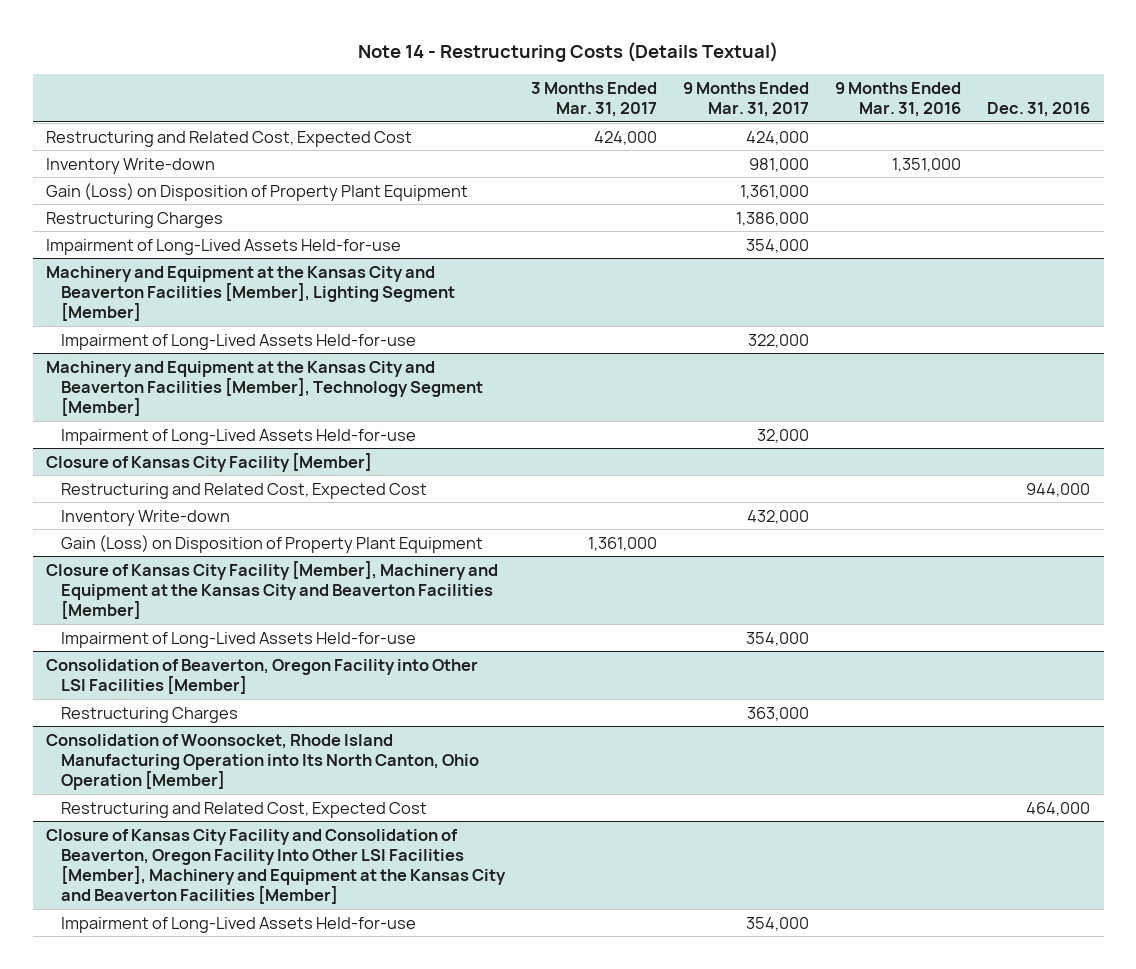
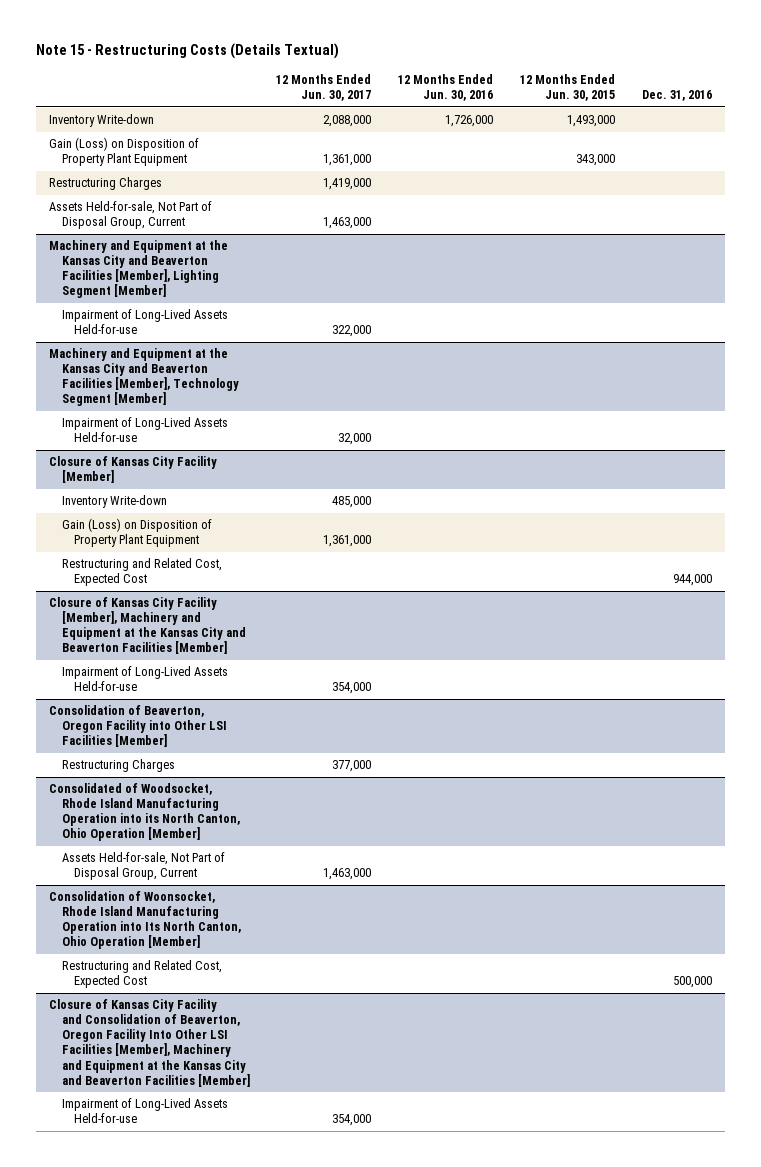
[358,42,779,63] Note 14 - Restructuring Costs (Details Textual) -> [35,43,339,60] Note 15 - Restructuring Costs (Details Textual)
[530,82,657,118] 3 Months Ended Mar. 31, 2017 -> none
[682,82,809,118] 9 Months Ended Mar. 31, 2017 -> none
[835,82,962,118] 9 Months Ended Mar. 31, 2016 -> none
none -> [276,74,372,102] 12 Months Ended Jun. 30, 2017
none -> [398,74,494,102] 12 Months Ended Jun. 30, 2016
none -> [520,74,616,102] 12 Months Ended Jun. 30, 2015
[46,130,413,147] Restructuring and Related Cost, Expected Cost -> none
[46,238,402,255] Impairment of Long-Lived Assets Held-for-use -> none
none -> [49,201,213,230] Assets Held-for-sale, Not Part of Disposal Group, Current
[60,482,427,499] Restructuring and Related Cost, Expected Cost -> [61,558,222,587] Restructuring and Related Cost, Expected Cost
none -> [49,783,240,842] Consolidated of Woodsocket, Rhode Island Manufacturing Operation into its North Canton, Ohio Operation [Member]
none -> [61,852,225,881] Assets Held-for-sale, Not Part of Disposal Group, Current
[1026,801,1091,816] 464,000 -> [672,976,712,989] 500,000

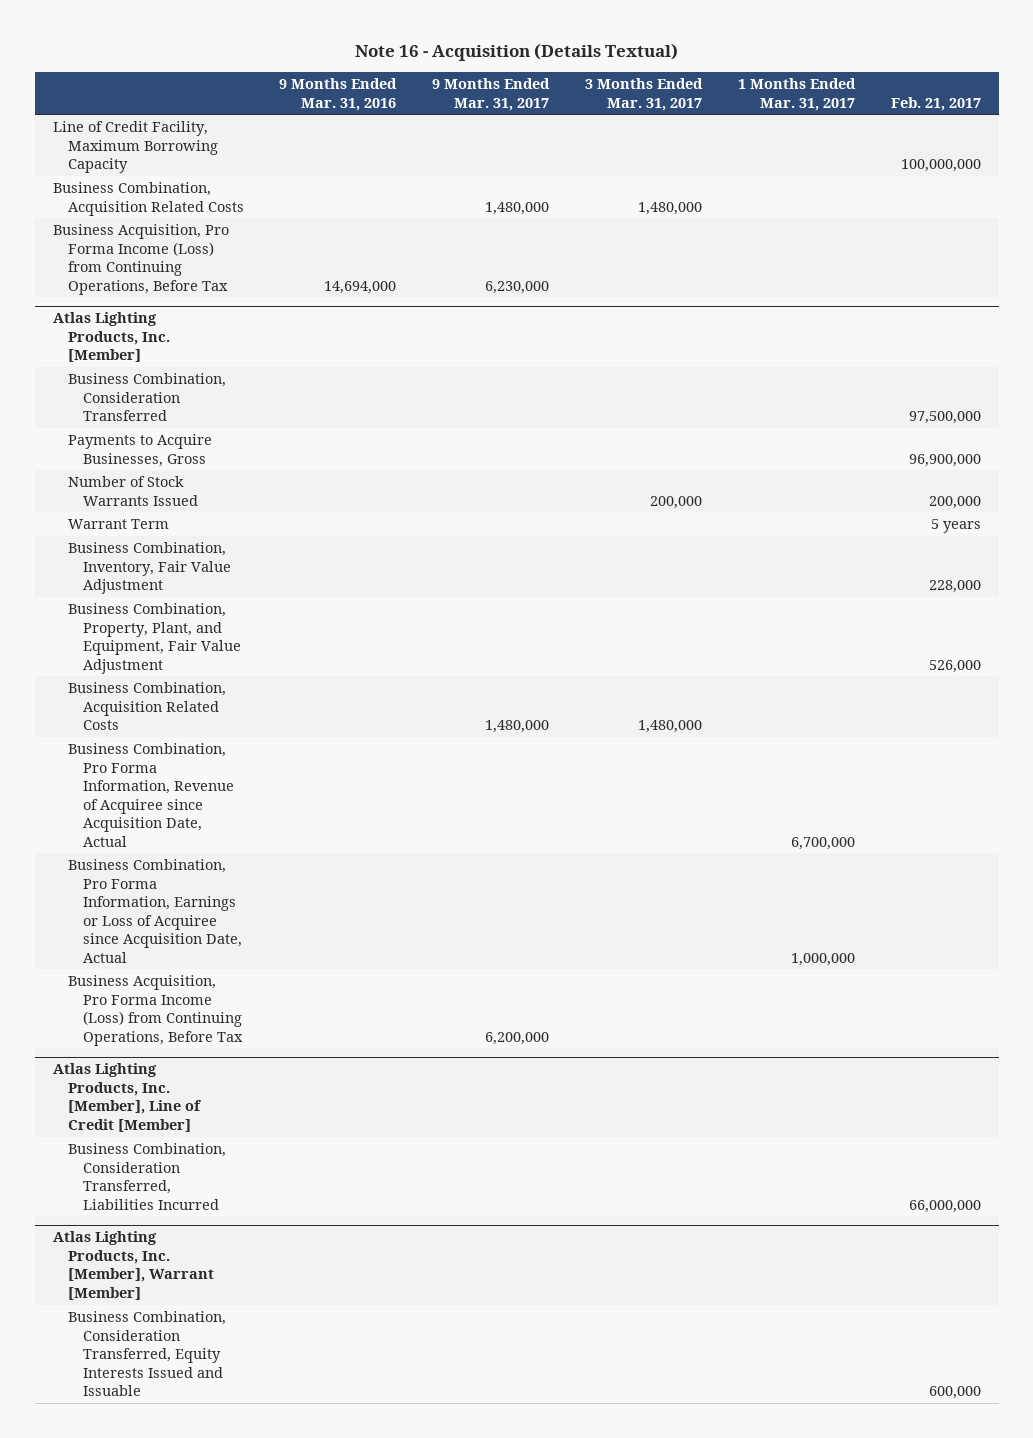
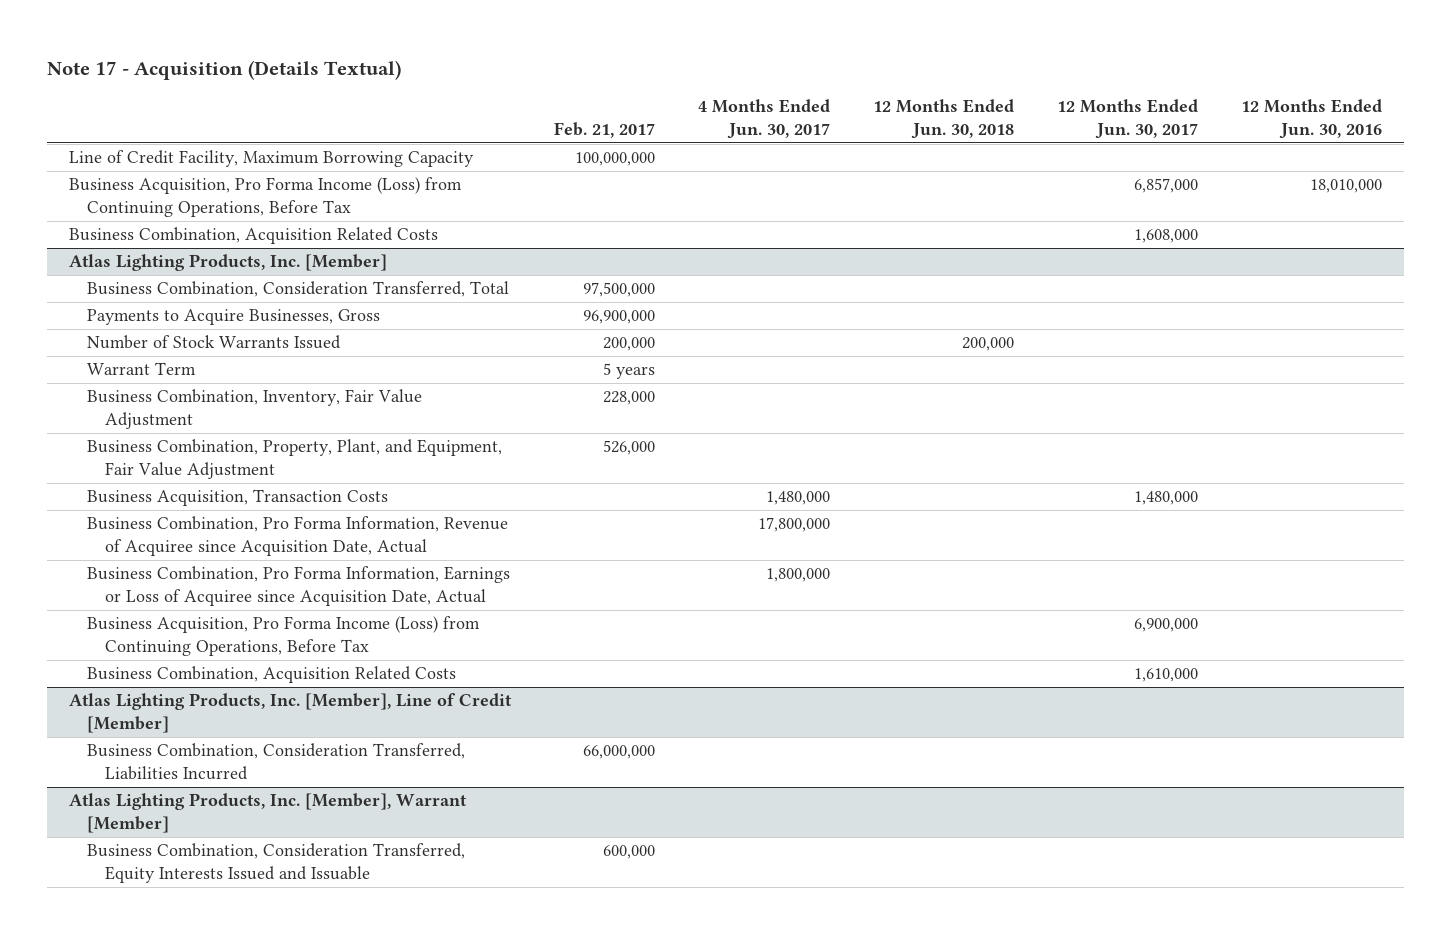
[354,43,678,62] Note 16 - Acquisition (Details Textual) -> [47,59,402,80] Note 17 - Acquisition (Details Textual)
[279,78,398,111] 9 Months Ended Mar. 31, 2016 -> none
[432,78,551,111] 9 Months Ended Mar. 31, 2017 -> none
[585,78,704,111] 3 Months Ended Mar. 31, 2017 -> none
[737,78,856,111] 1 Months Ended Mar. 31, 2017 -> none
none -> [697,99,830,139] 4 Months Ended Jun. 30, 2017
none -> [872,99,1014,139] 12 Months Ended Jun. 30, 2018
none -> [1056,99,1198,139] 12 Months Ended Jun. 30, 2017
none -> [1241,99,1383,139] 12 Months Ended Jun. 30, 2016
[52,182,244,216] Business Combination, Acquisition Related Costs -> [68,227,438,245] Business Combination, Acquisition Related Costs
[67,373,226,422] Business Combination, Consideration Transferred -> [86,281,509,298] Business Combination, Consideration Transferred, Total
none -> [86,489,388,507] Business Acquisition, Transaction Costs
[67,682,226,731] Business Combination, Acquisition Related Costs -> [86,666,456,684] Business Combination, Acquisition Related Costs

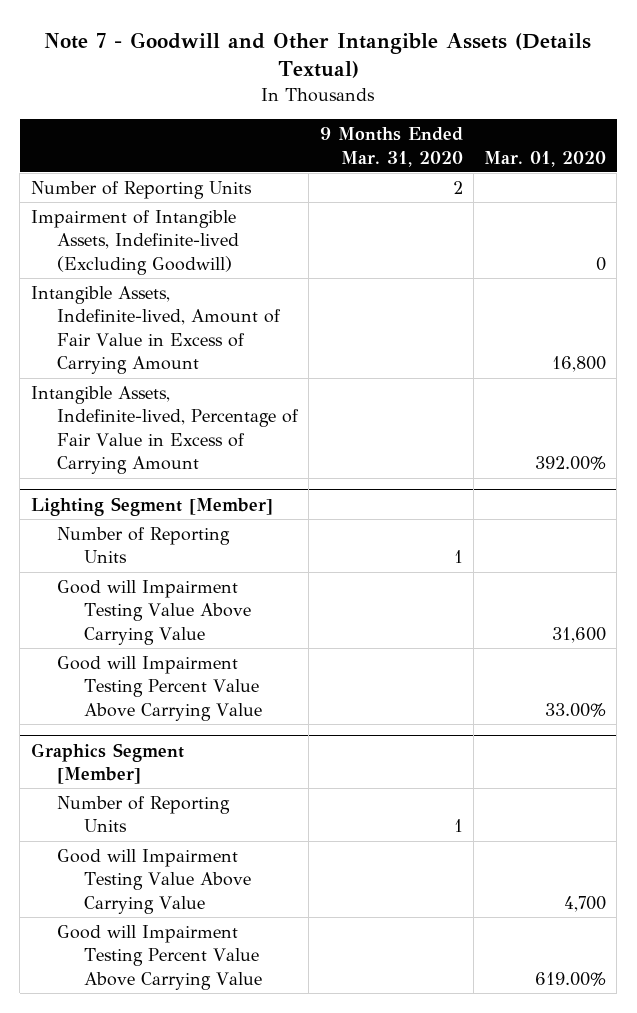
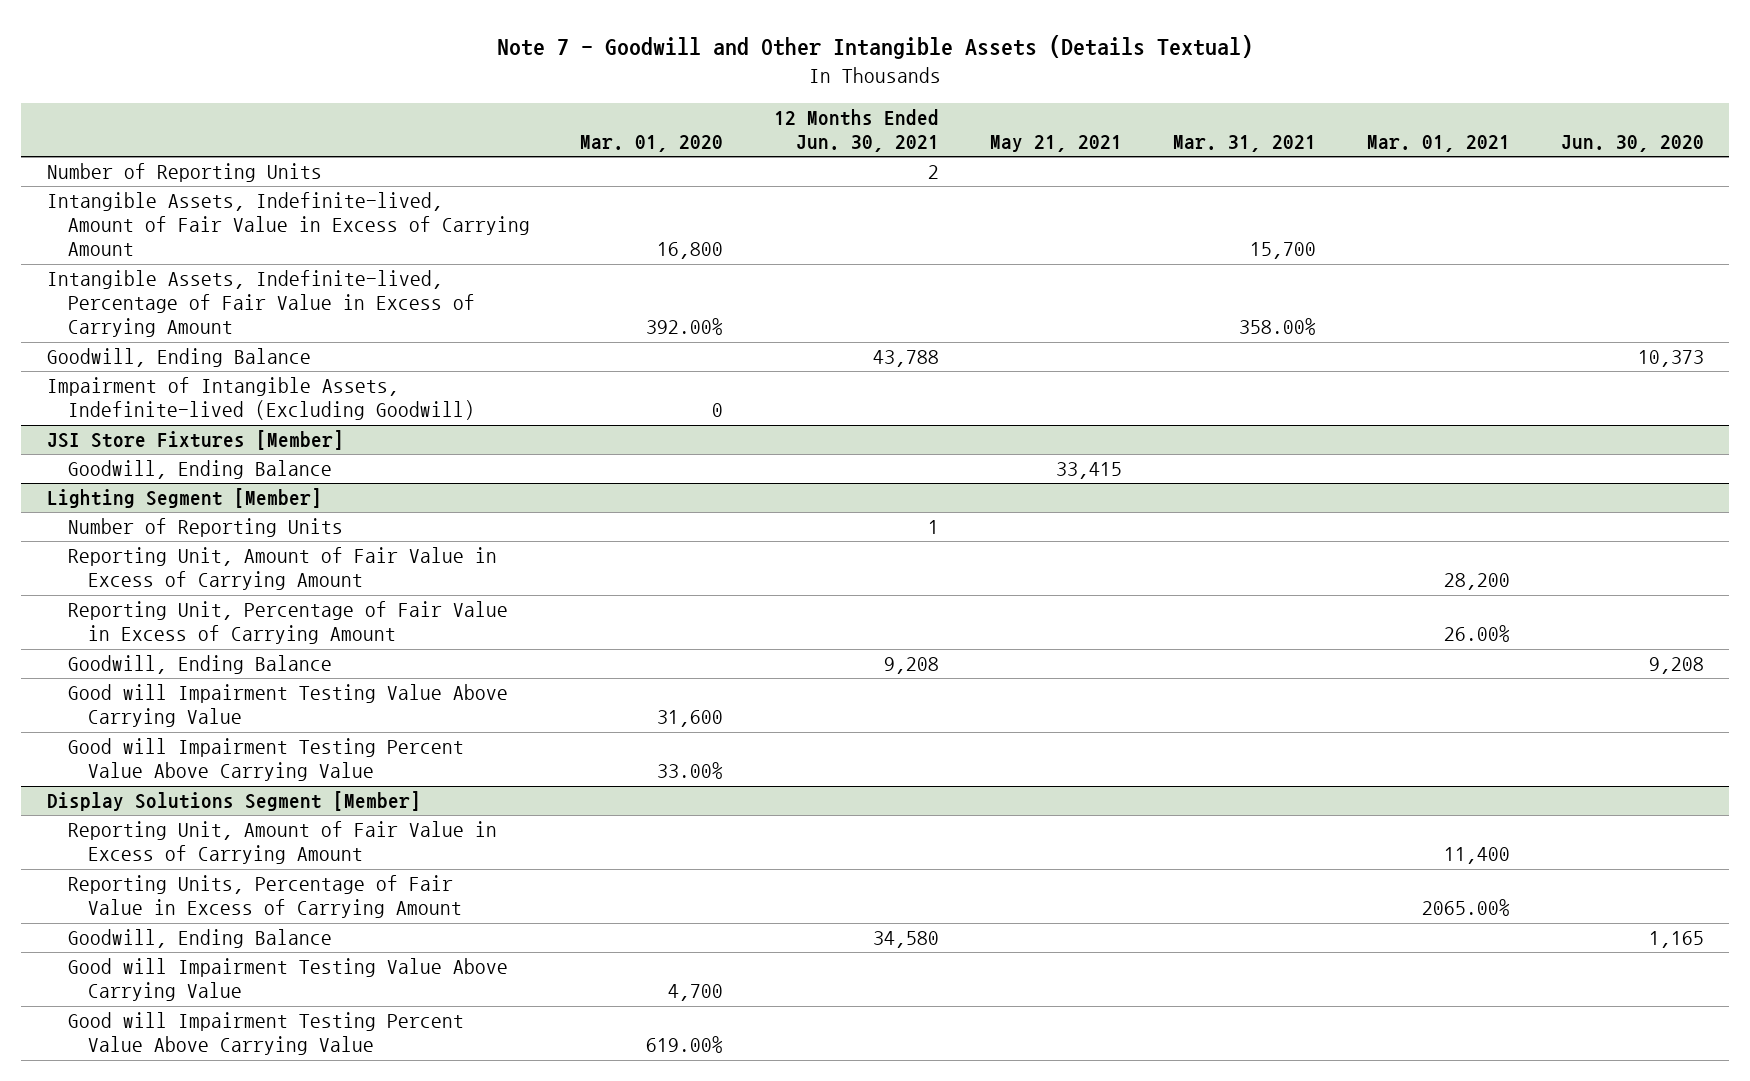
[319,126,463,167] 9 Months Ended Mar. 31, 2020 -> none
none -> [774,109,940,153] 12 Months Ended Jun. 30, 2021
none -> [990,135,1123,153] May 21, 2021
none -> [1172,135,1316,153] Mar. 31, 2021
none -> [1366,135,1510,153] Mar. 01, 2021
none -> [1560,135,1704,153] Jun. 30, 2020
none -> [46,348,311,368] Goodwill, Ending Balance
[30,209,240,275] Impairment of Intangible Assets, Indefinite-lived (Excluding Goodwill) -> [46,377,475,421] Impairment of Intangible Assets, Indefinite-lived (Excluding Goodwill)
none -> [46,430,344,451] JSI Store Fixtures [Member]
none -> [67,460,332,480] Goodwill, Ending Balance
none -> [67,547,497,591] Reporting Unit, Amount of Fair Value in Excess of Carrying Amount
none -> [67,601,508,645] Reporting Unit, Percentage of Fair Value in Excess of Carrying Amount
none -> [67,655,332,675] Goodwill, Ending Balance
[57,795,231,833] Number of Reporting Units -> none
[30,742,184,785] Graphics Segment [Member] -> [46,791,421,812] Display Solutions Segment [Member]
none -> [67,821,497,865] Reporting Unit, Amount of Fair Value in Excess of Carrying Amount
none -> [67,875,463,919] Reporting Units, Percentage of Fair Value in Excess of Carrying Amount
none -> [67,929,332,949] Goodwill, Ending Balance

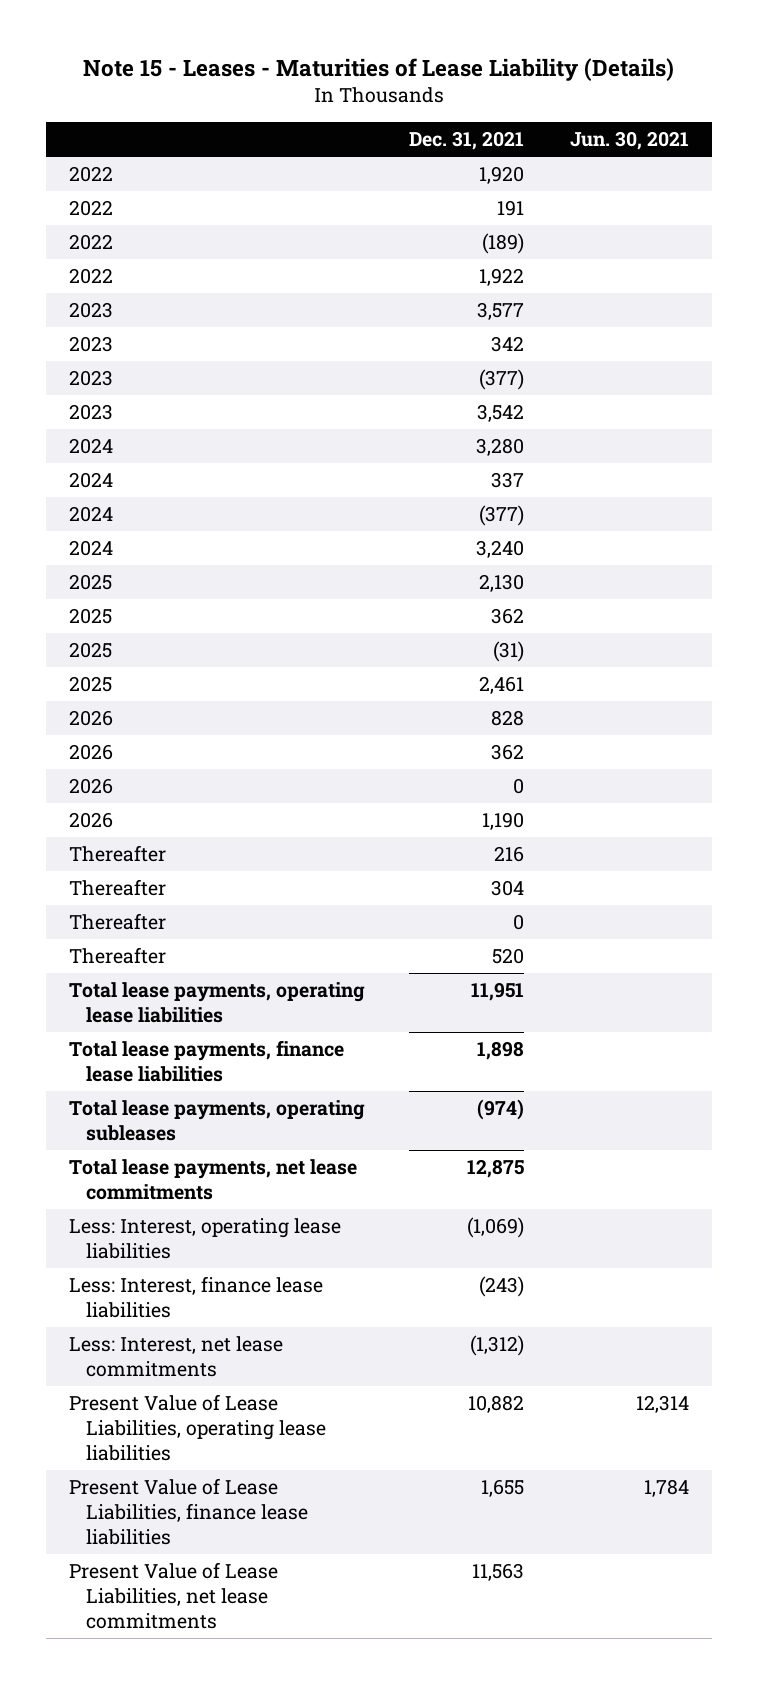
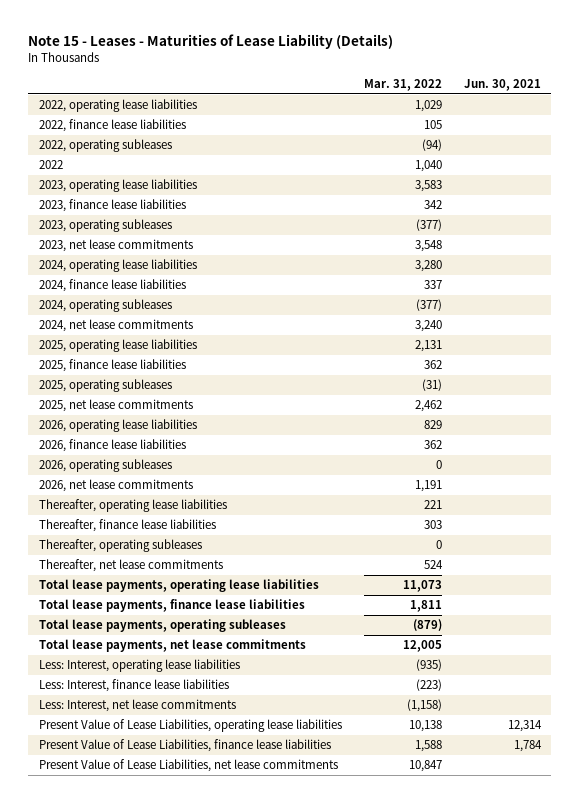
[409,131,525,151] Dec. 31, 2021 -> none
none -> [363,79,442,92] Mar. 31, 2022
[68,166,113,183] 2022 -> [39,99,198,113] 2022, operating lease liabilities
[68,200,113,217] 2022 -> [39,119,187,133] 2022, finance lease liabilities
[68,234,113,251] 2022 -> [39,139,173,153] 2022, operating subleases
[68,302,113,319] 2023 -> [39,179,198,193] 2023, operating lease liabilities
[68,336,113,353] 2023 -> [39,199,187,213] 2023, finance lease liabilities
[68,370,113,387] 2023 -> [39,219,173,233] 2023, operating subleases
[68,404,113,421] 2023 -> [39,239,194,253] 2023, net lease commitments
[68,438,113,455] 2024 -> [39,259,198,273] 2024, operating lease liabilities
[68,472,113,489] 2024 -> [39,279,187,293] 2024, finance lease liabilities
[68,506,113,523] 2024 -> [39,299,173,313] 2024, operating subleases
[68,540,113,557] 2024 -> [39,319,194,333] 2024, net lease commitments
[68,574,112,591] 2025 -> [39,339,198,353] 2025, operating lease liabilities
[68,608,112,625] 2025 -> [39,359,187,373] 2025, finance lease liabilities
[68,642,112,659] 2025 -> [39,379,173,393] 2025, operating subleases
[68,676,112,693] 2025 -> [39,399,194,413] 2025, net lease commitments
[68,710,113,727] 2026 -> [39,419,198,433] 2026, operating lease liabilities
[68,744,113,761] 2026 -> [39,439,187,453] 2026, finance lease liabilities
[68,778,113,795] 2026 -> [39,459,173,473] 2026, operating subleases
[68,812,113,829] 2026 -> [39,479,194,493] 2026, net lease commitments
[68,845,166,863] Thereafter -> [39,499,228,513] Thereafter, operating lease liabilities
[68,879,166,897] Thereafter -> [39,519,217,533] Thereafter, finance lease liabilities
[68,913,166,931] Thereafter -> [39,539,203,553] Thereafter, operating subleases
[68,947,166,965] Thereafter -> [39,559,224,573] Thereafter, net lease commitments

